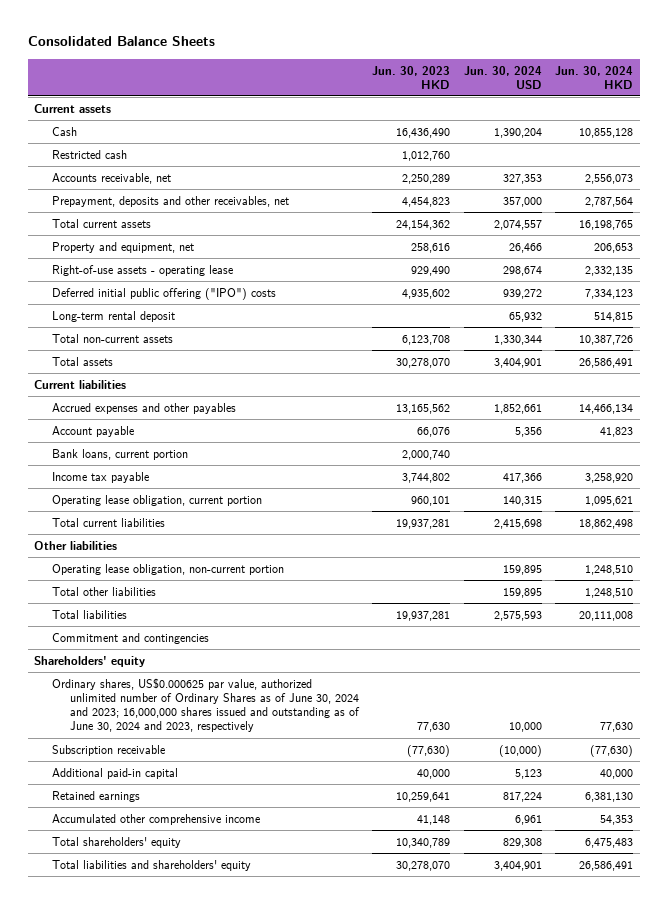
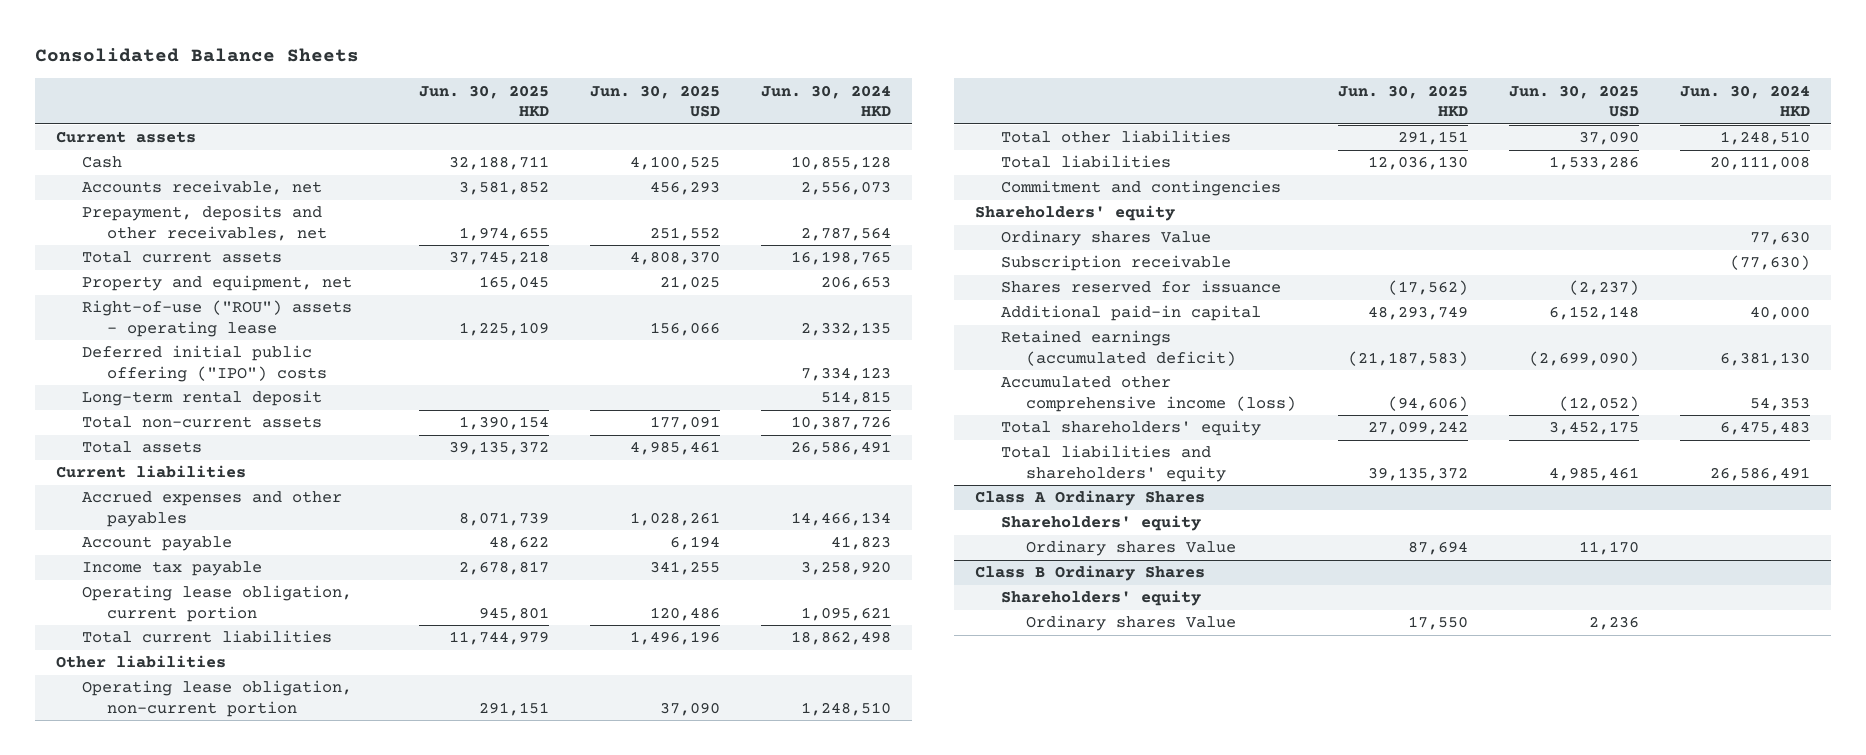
[372,65,451,89] Jun. 30, 2023 HKD -> none
[463,65,542,89] Jun. 30, 2024 USD -> none
none -> [418,84,549,117] Jun. 30, 2025 HKD
none -> [590,84,721,118] Jun. 30, 2025 USD
[52,149,128,159] Restricted cash -> none
[52,264,234,276] Right-of-use assets - operating lease -> [81,300,352,337] Right-of-use ("ROU") assets - operating lease
[52,448,189,460] Bank loans, current portion -> none
[52,677,360,733] Ordinary shares, US$0.000625 par value, authorized unlimited number of Ordinary Shares as of June 30, 2024 and 2023; 16,000,000 shares issued and outstanding as of June 30, 2024 and 2023, respectively -> [1000,230,1211,247] Ordinary shares Value
none -> [1000,280,1281,294] Shares reserved for issuance
[52,790,141,802] Retained earnings -> [1000,330,1237,366] Retained earnings (accumulated deficit)
[52,813,261,825] Accumulated other comprehensive income -> [1000,376,1297,412] Accumulated other comprehensive income (loss)
none -> [974,490,1205,507] Class A Ordinary Shares
none -> [1000,515,1201,532] Shareholders' equity
none -> [1026,540,1237,557] Ordinary shares Value
none -> [974,565,1205,582] Class B Ordinary Shares
none -> [1000,590,1201,607] Shareholders' equity
none -> [1026,615,1237,632] Ordinary shares Value

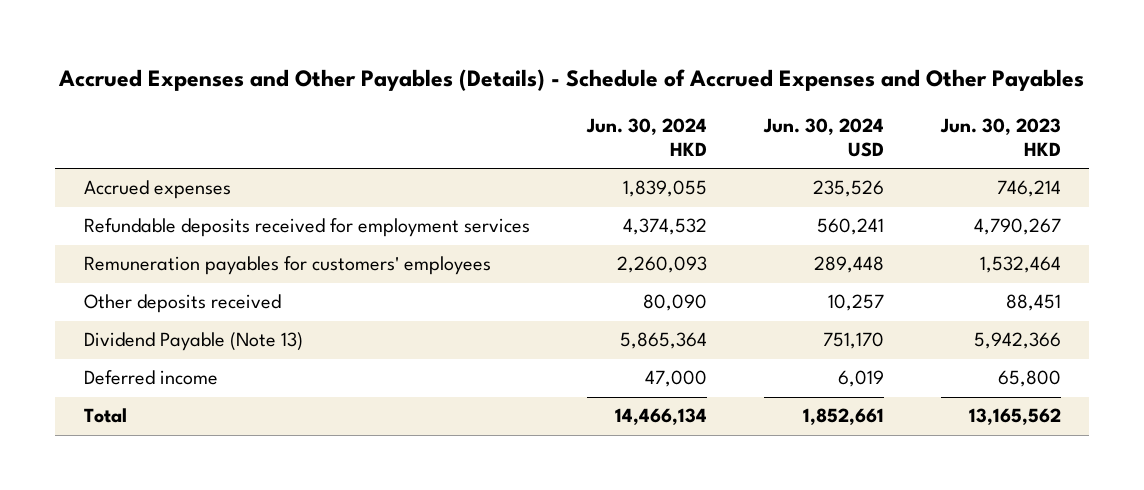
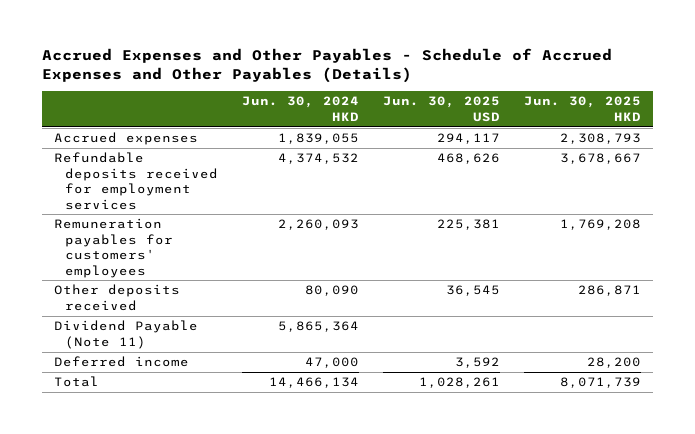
[58,69,1085,92] Accrued Expenses and Other Payables (Details) - Schedule of Accrued Expenses and Other Payables -> [41,48,612,83] Accrued Expenses and Other Payables - Schedule of Accrued Expenses and Other Payables (Details)
[762,118,884,157] Jun. 30, 2024 USD -> none
[939,118,1061,156] Jun. 30, 2023 HKD -> none
none -> [382,96,500,122] Jun. 30, 2025 USD
none -> [523,96,641,121] Jun. 30, 2025 HKD
[83,332,303,352] Dividend Payable (Note 13) -> [53,320,198,349] Dividend Payable (Note 11)

